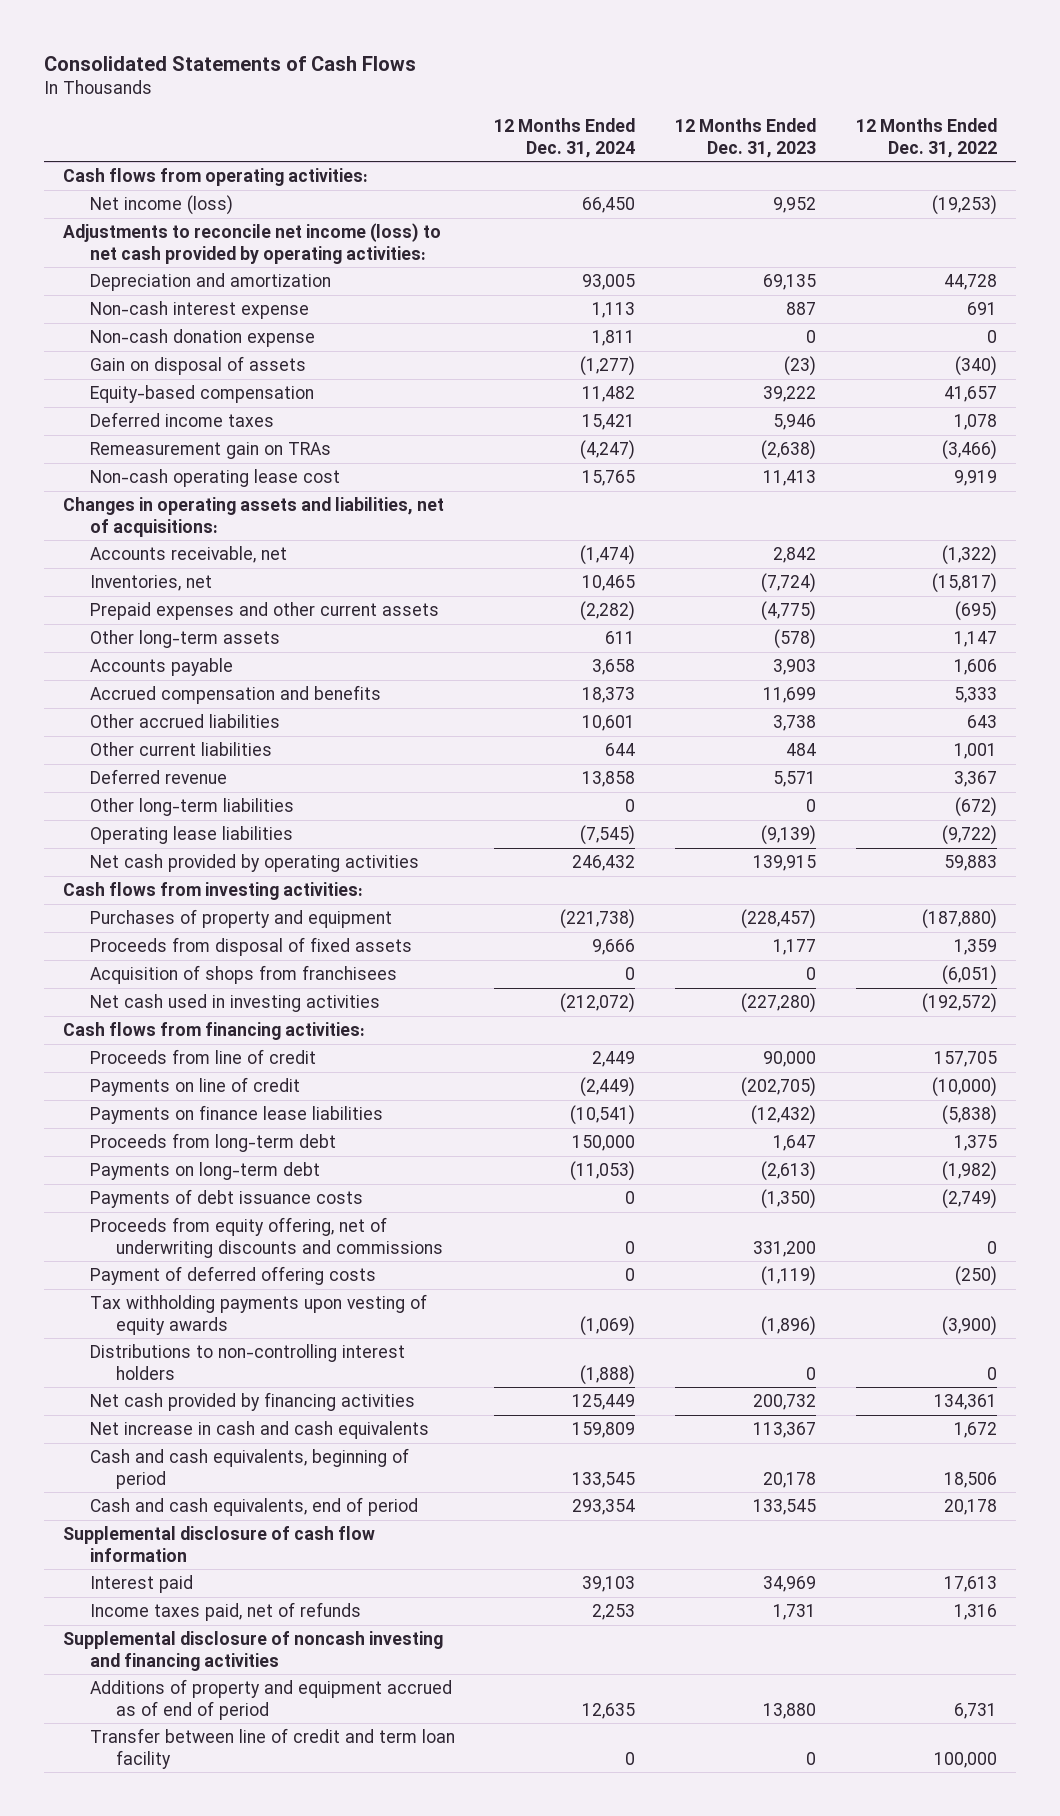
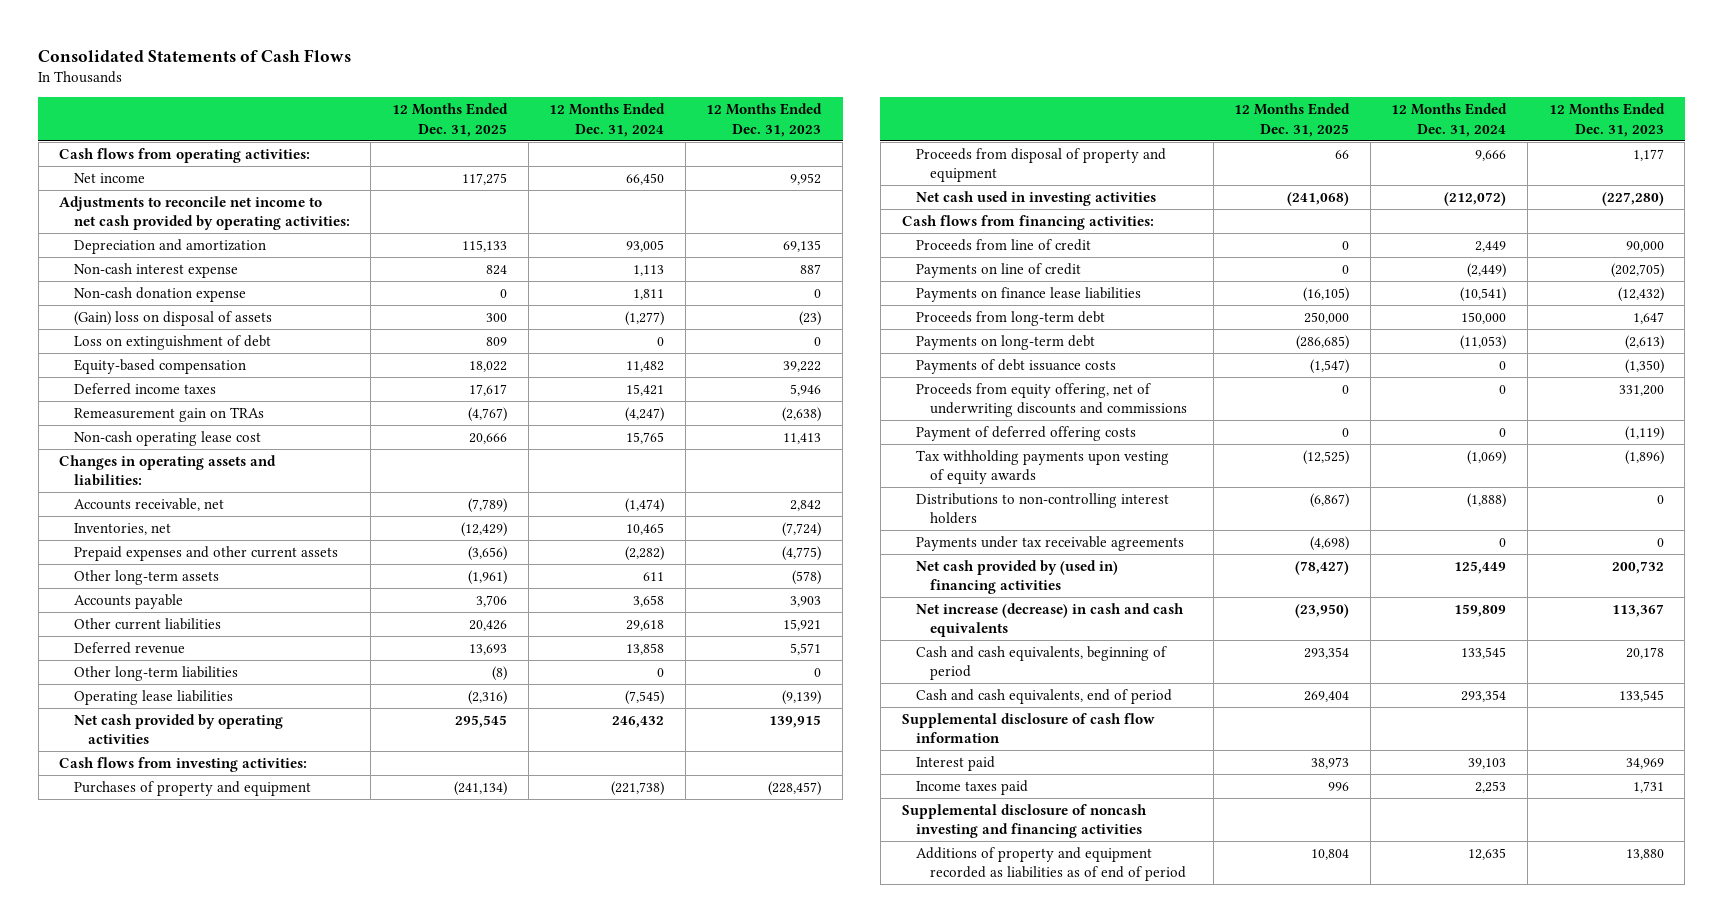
[855,118,997,158] 12 Months Ended Dec. 31, 2022 -> none
none -> [392,103,509,137] 12 Months Ended Dec. 31, 2025
[89,195,233,216] Net income (loss) -> [73,172,145,183] Net income
[63,223,442,264] Adjustments to reconcile net income (loss) to net cash provided by operating activities: -> [59,195,350,231] Adjustments to reconcile net income to net cash provided by operating activities:
[89,356,306,376] Gain on disposal of assets -> [73,310,272,326] (Gain) loss on disposal of assets
none -> [73,334,271,350] Loss on extinguishment of debt
[63,497,445,537] Changes in operating assets and liabilities, net of acquisitions: -> [59,454,277,487] Changes in operating assets and liabilities:
[89,685,381,705] Accrued compensation and benefits -> none
[89,714,280,729] Other accrued liabilities -> none
[605,743,636,757] 644 -> [626,619,665,631] 29,618
[785,743,816,757] 484 -> [783,618,822,631] 15,921
[89,965,397,985] Acquisition of shops from franchisees -> none
[89,937,412,957] Proceeds from disposal of fixed assets -> [915,147,1166,183] Proceeds from disposal of property and equipment
none -> [915,535,1184,551] Payments under tax receivable agreements
[89,1392,415,1412] Net cash provided by financing activities -> [915,559,1118,595] Net cash provided by (used in) financing activities
[89,1421,429,1440] Net increase in cash and cash equivalents -> [915,602,1184,638] Net increase (decrease) in cash and cash equivalents
[89,1602,361,1622] Income taxes paid, net of refunds -> [915,779,1028,795] Income taxes paid
[89,1728,455,1769] Transfer between line of credit and term loan facility -> none
[89,1679,452,1720] Additions of property and equipment accrued as of end of period -> [915,846,1187,882] Additions of property and equipment recorded as liabilities as of end of period

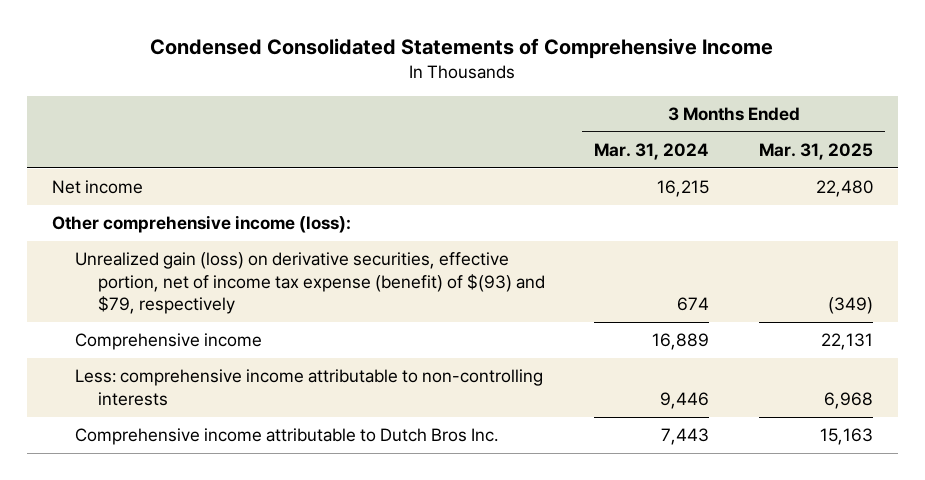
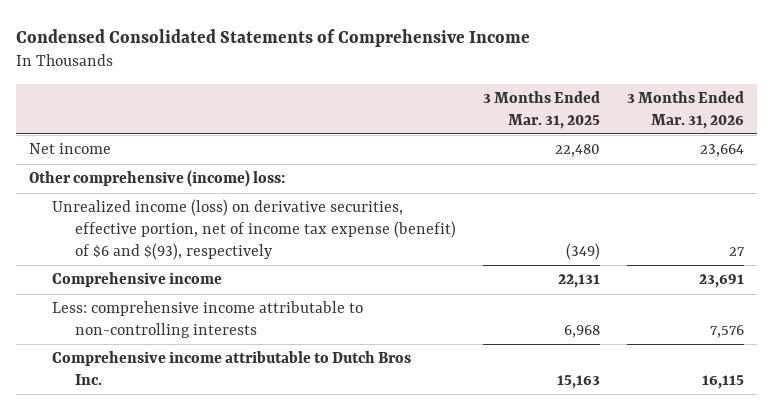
[594,143,710,161] Mar. 31, 2024 -> none
none -> [626,90,744,129] 3 Months Ended Mar. 31, 2026
[51,215,351,234] Other comprehensive income (loss): -> [29,170,286,188] Other comprehensive (income) loss:
[74,252,545,315] Unrealized gain (loss) on derivative securities, effective portion, net of income tax expense (benefit) of $(93) and $79, respectively -> [52,199,457,260] Unrealized income (loss) on derivative securities, effective portion, net of income tax expense (benefit) of $6 and $(93), respectively

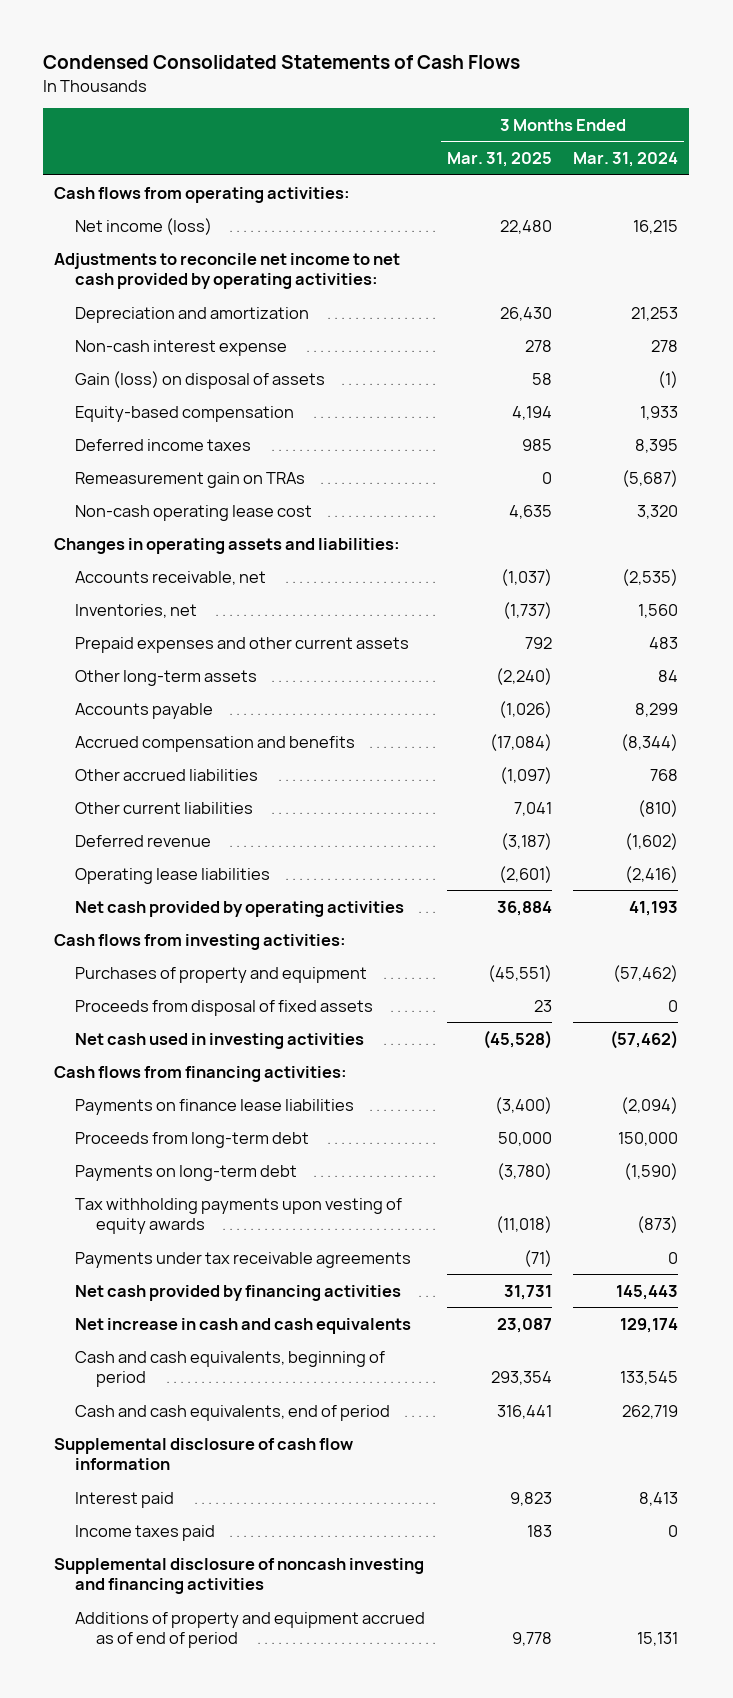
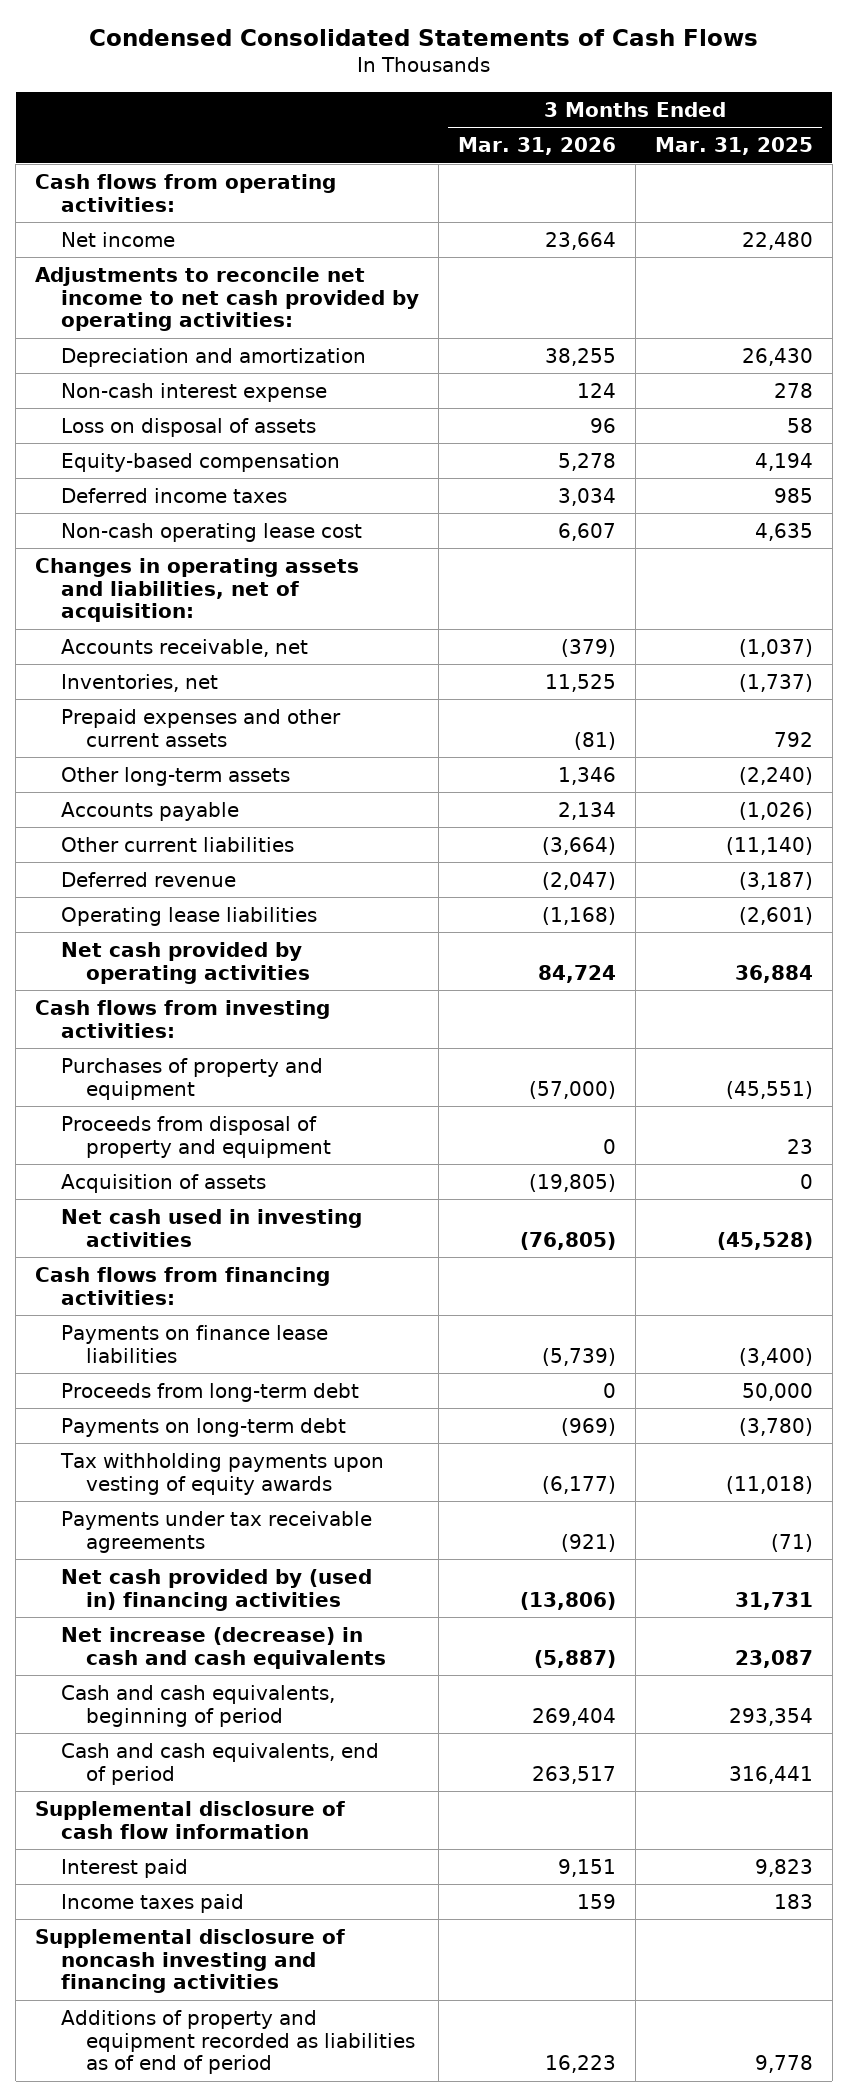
[573,152,679,168] Mar. 31, 2024 -> none
none -> [457,136,616,155] Mar. 31, 2026
[75,217,213,235] Net income (loss) -> [60,231,175,247] Net income
[75,370,326,389] Gain (loss) on disposal of assets -> [60,417,316,437] Loss on disposal of assets
[75,471,306,488] Remeasurement gain on TRAs -> none
[54,537,401,554] Changes in operating assets and liabilities: -> [35,557,360,623] Changes in operating assets and liabilities, net of acquisition:
[75,735,356,752] Accrued compensation and benefits -> none
[75,768,259,781] Other accrued liabilities -> none
[513,801,552,816] 7,041 -> [725,836,813,855] (11,140)
[75,999,374,1016] Proceeds from disposal of fixed assets -> none
none -> [60,1115,332,1158] Proceeds from disposal of property and equipment
none -> [60,1173,266,1193] Acquisition of assets
[75,1284,402,1301] Net cash provided by financing activities -> [60,1568,372,1611] Net cash provided by (used in) financing activities
[75,1317,412,1334] Net increase in cash and cash equivalents -> [60,1626,387,1669] Net increase (decrease) in cash and cash equivalents
[75,1611,426,1649] Additions of property and equipment accrued as of end of period -> [60,2009,416,2075] Additions of property and equipment recorded as liabilities as of end of period

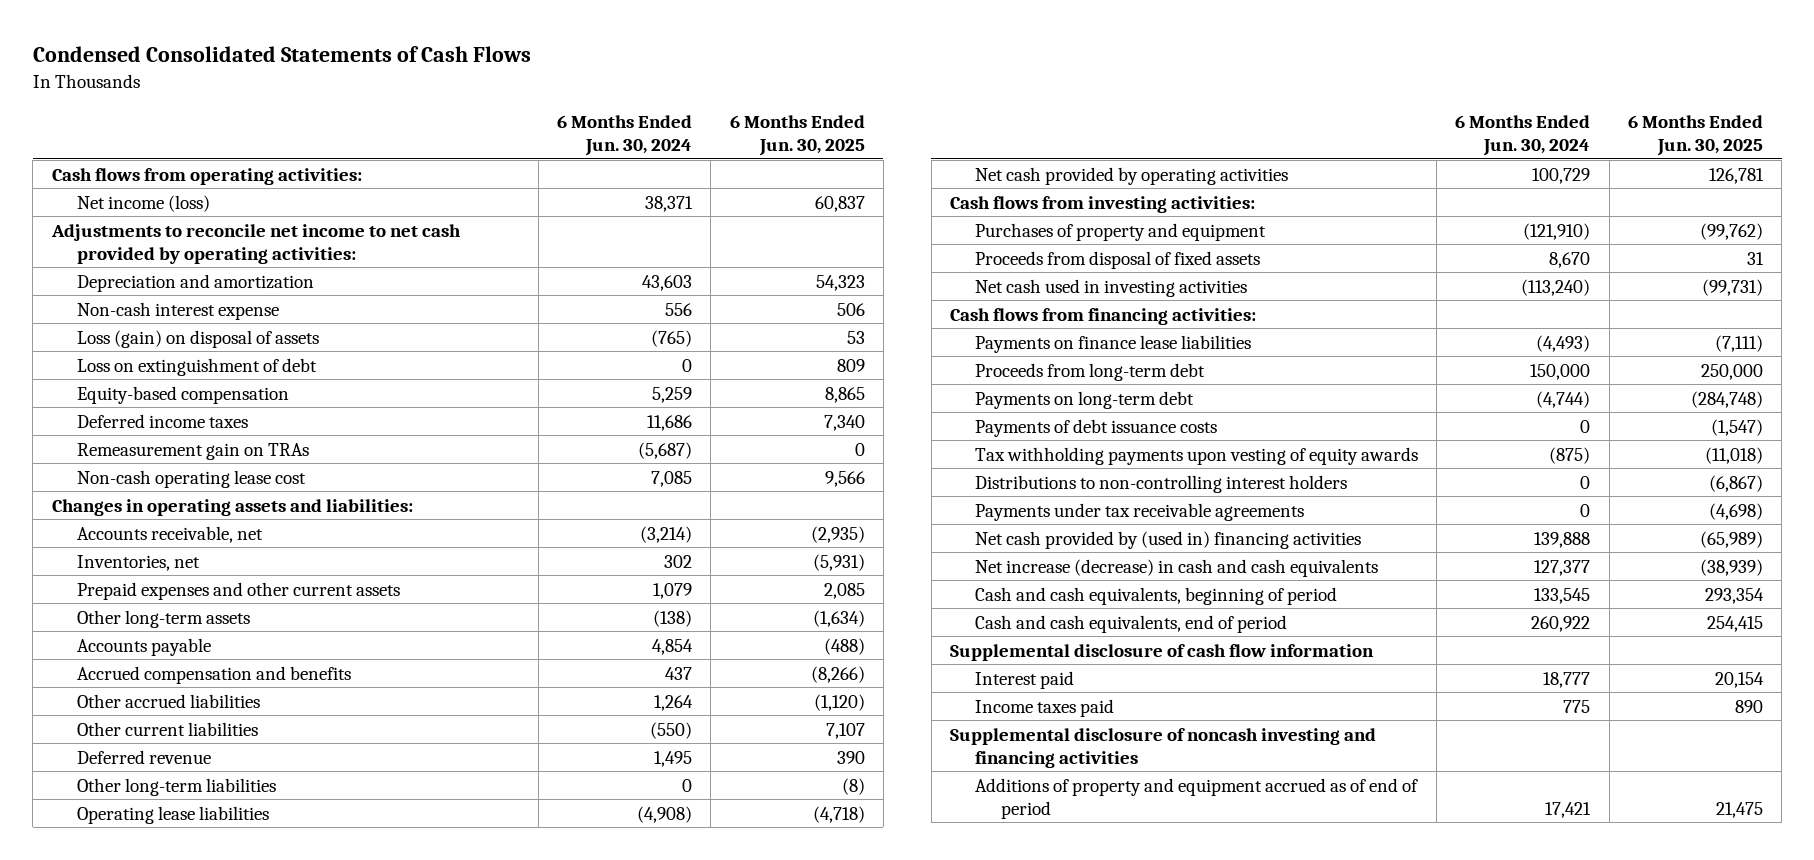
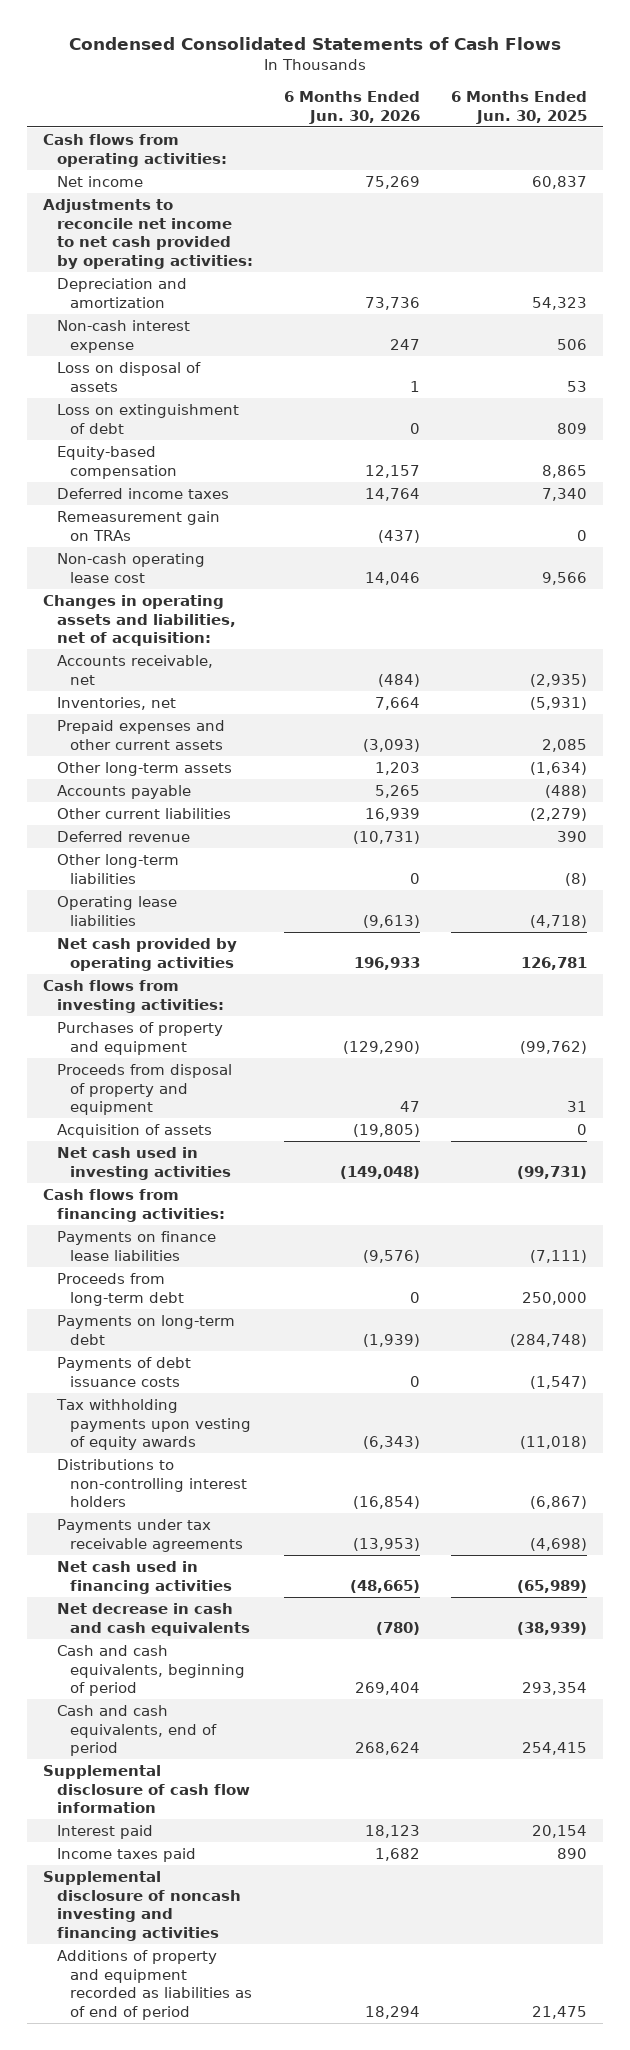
[557,114,693,156] 6 Months Ended Jun. 30, 2024 -> none
none -> [283,91,420,124] 6 Months Ended Jun. 30, 2026
[76,194,210,212] Net income (loss) -> [56,175,143,187] Net income
[76,329,319,348] Loss (gain) on disposal of assets -> [56,361,201,392] Loss on disposal of assets
[51,498,413,516] Changes in operating assets and liabilities: -> [42,594,236,647] Changes in operating assets and liabilities, net of acquisition:
[76,665,351,684] Accrued compensation and benefits -> none
[76,693,260,708] Other accrued liabilities -> none
[825,722,865,739] 7,107 -> [530,807,588,821] (2,279)
[975,250,1261,269] Proceeds from disposal of fixed assets -> none
none -> [56,1063,232,1116] Proceeds from disposal of property and equipment
none -> [56,1123,212,1138] Acquisition of assets
[975,530,1362,549] Net cash provided by (used in) financing activities -> [56,1560,233,1594] Net cash used in financing activities
[975,558,1379,577] Net increase (decrease) in cash and cash equivalents -> [56,1602,251,1636] Net decrease in cash and cash equivalents
[975,777,1419,819] Additions of property and equipment accrued as of end of period -> [56,1949,253,2020] Additions of property and equipment recorded as liabilities as of end of period

